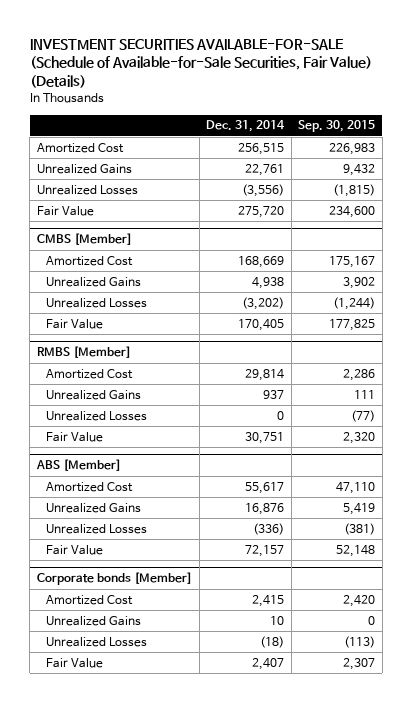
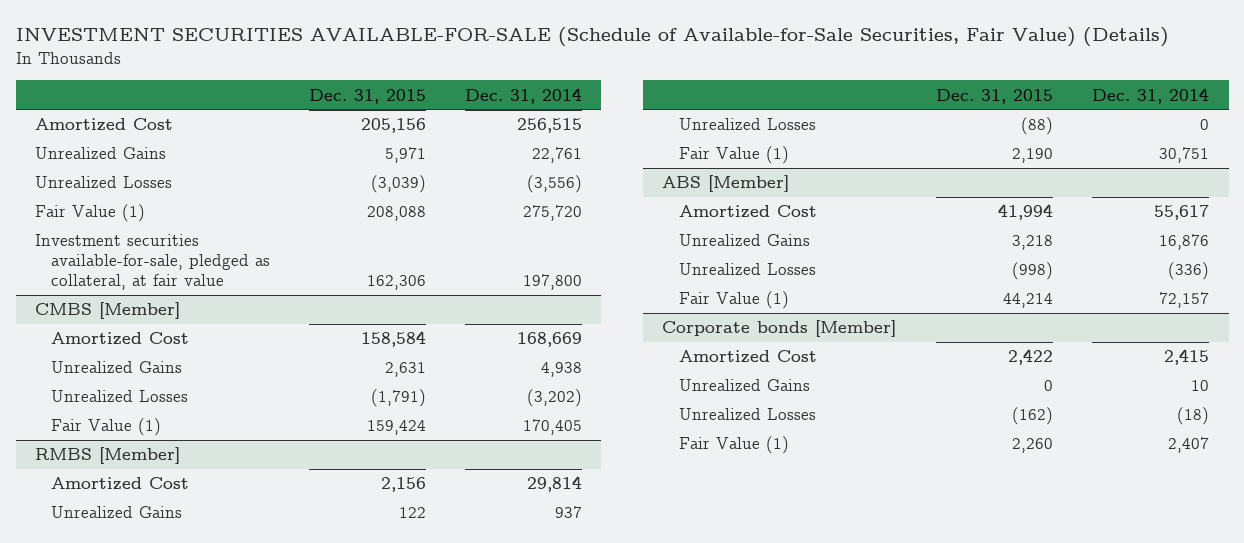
[298,120,376,133] Sep. 30, 2015 -> none
none -> [309,88,427,104] Dec. 31, 2015
[36,205,94,216] Fair Value -> [35,204,146,223] Fair Value (1)
none -> [35,234,271,291] Investment securities available-for-sale, pledged as collateral, at fair value
[45,318,103,329] Fair Value -> [51,418,162,437] Fair Value (1)
[45,431,103,442] Fair Value -> [678,146,789,165] Fair Value (1)
[45,544,103,555] Fair Value -> [678,291,789,310] Fair Value (1)
[45,657,103,668] Fair Value -> [678,436,789,455] Fair Value (1)

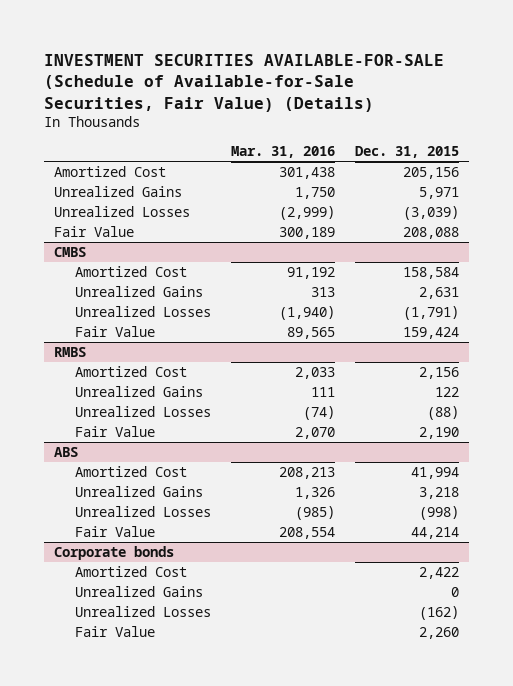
[465,87,583,104] Dec. 31, 2014 -> none
none -> [230,146,335,159] Mar. 31, 2016
[35,234,271,291] Investment securities available-for-sale, pledged as collateral, at fair value -> none
[35,204,146,223] Fair Value (1) -> [54,226,135,238] Fair Value
[35,302,181,320] CMBS [Member] -> [54,247,87,258] CMBS
[51,418,162,437] Fair Value (1) -> [74,326,155,338] Fair Value
[35,447,181,465] RMBS [Member] -> [54,347,87,358] RMBS
[678,146,789,165] Fair Value (1) -> [74,426,155,438] Fair Value
[662,175,790,193] ABS [Member] -> [54,447,79,458] ABS
[678,291,789,310] Fair Value (1) -> [74,526,155,538] Fair Value
[662,320,897,338] Corporate bonds [Member] -> [54,546,175,561] Corporate bonds
[678,436,789,455] Fair Value (1) -> [74,626,155,638] Fair Value

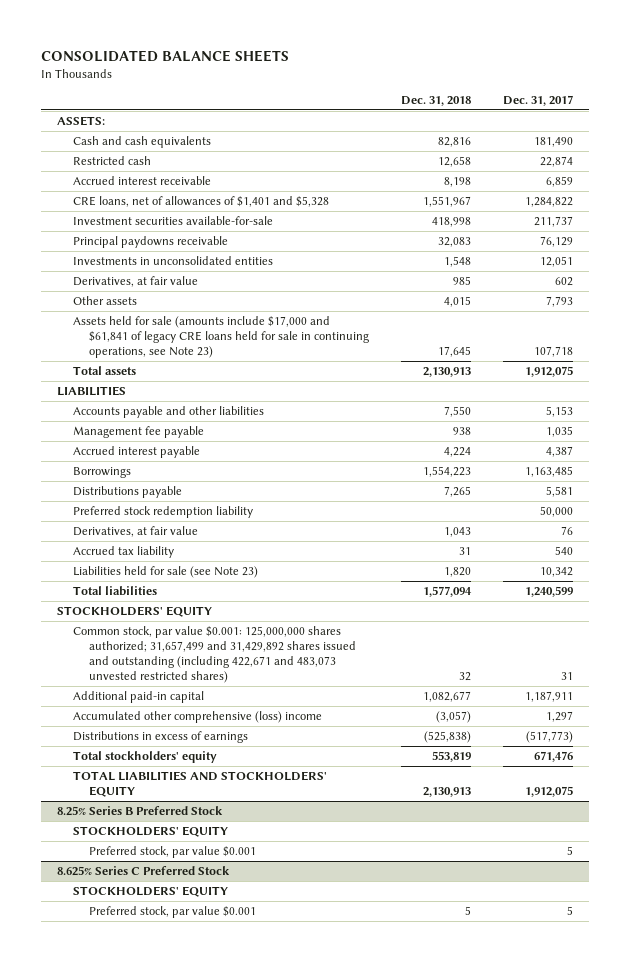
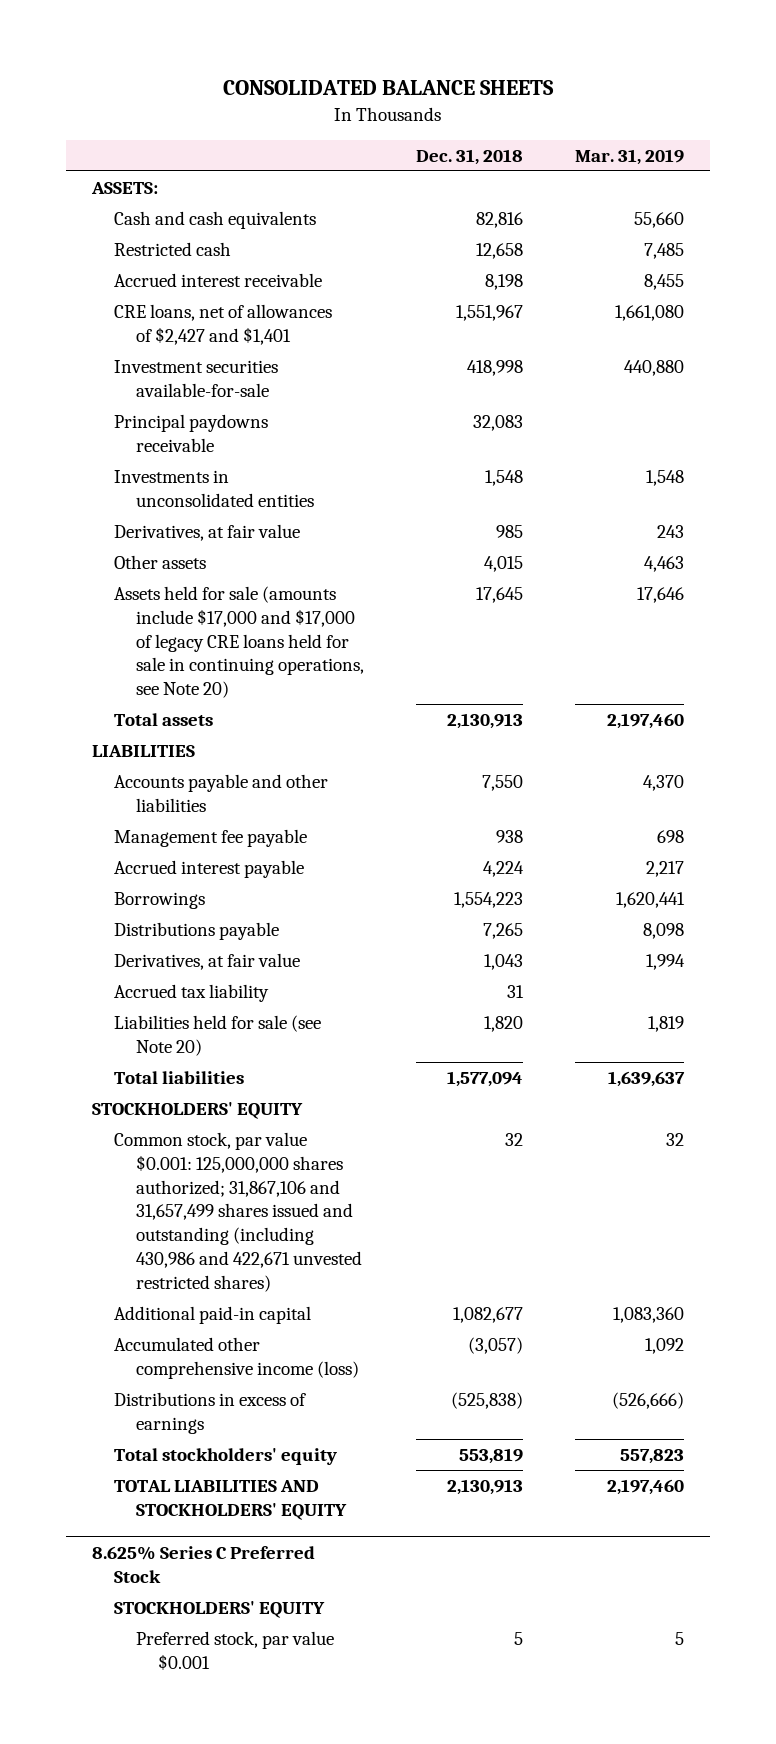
[503,95,574,107] Dec. 31, 2017 -> none
none -> [575,148,685,165] Mar. 31, 2019
[73,195,330,207] CRE loans, net of allowances of $1,401 and $5,328 -> [113,303,332,345] CRE loans, net of allowances of $2,427 and $1,401
[73,315,369,359] Assets held for sale (amounts include $17,000 and $61,841 of legacy CRE loans held for sale in continuing operations, see Note 23) -> [113,585,364,699] Assets held for sale (amounts include $17,000 and $17,000 of legacy CRE loans held for sale in continuing operations, see Note 20)
[73,505,254,518] Preferred stock redemption liability -> none
[73,565,259,578] Liabilities held for sale (see Note 23) -> [113,1014,321,1056] Liabilities held for sale (see Note 20)
[73,625,356,684] Common stock, par value $0.001: 125,000,000 shares authorized; 31,657,499 and 31,429,892 shares issued and outstanding (including 422,671 and 483,073 unvested restricted shares) -> [113,1131,362,1292] Common stock, par value $0.001: 125,000,000 shares authorized; 31,867,106 and 31,657,499 shares issued and outstanding (including 430,986 and 422,671 unvested restricted shares)
[73,710,323,723] Accumulated other comprehensive (loss) income -> [113,1336,359,1379] Accumulated other comprehensive income (loss)
[57,805,224,816] 8.25% Series B Preferred Stock -> none
[73,825,229,837] STOCKHOLDERS' EQUITY -> none
[88,845,256,858] Preferred stock, par value $0.001 -> none

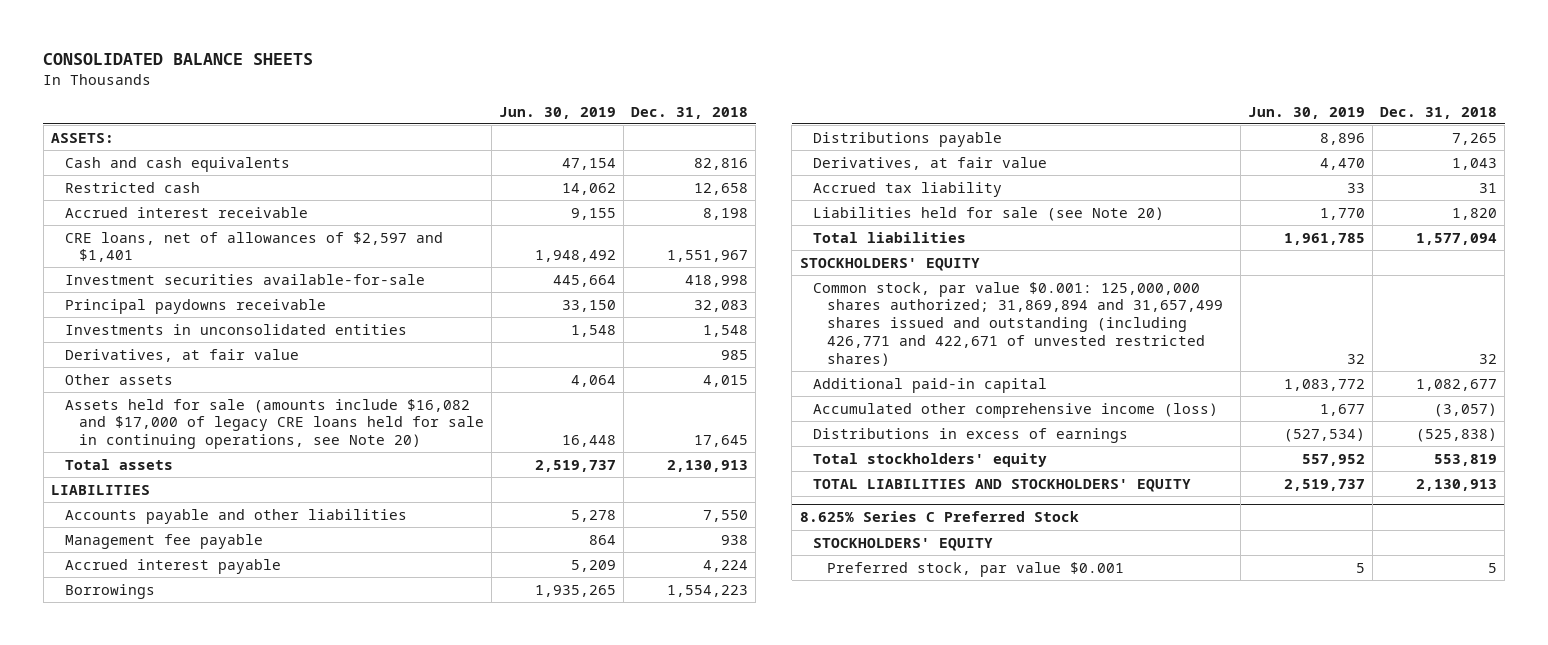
[575,148,685,165] Mar. 31, 2019 -> none
none -> [498,106,616,119] Jun. 30, 2019
[113,303,332,345] CRE loans, net of allowances of $2,427 and $1,401 -> [64,231,443,263] CRE loans, net of allowances of $2,597 and $1,401
[113,585,364,699] Assets held for sale (amounts include $17,000 and $17,000 of legacy CRE loans held for sale in continuing operations, see Note 20) -> [64,398,484,450] Assets held for sale (amounts include $16,082 and $17,000 of legacy CRE loans held for sale in continuing operations, see Note 20)
[113,1131,362,1292] Common stock, par value $0.001: 125,000,000 shares authorized; 31,867,106 and 31,657,499 shares issued and outstanding (including 430,986 and 422,671 unvested restricted shares) -> [813,281,1224,366] Common stock, par value $0.001: 125,000,000 shares authorized; 31,869,894 and 31,657,499 shares issued and outstanding (including 426,771 and 422,671 of unvested restricted shares)

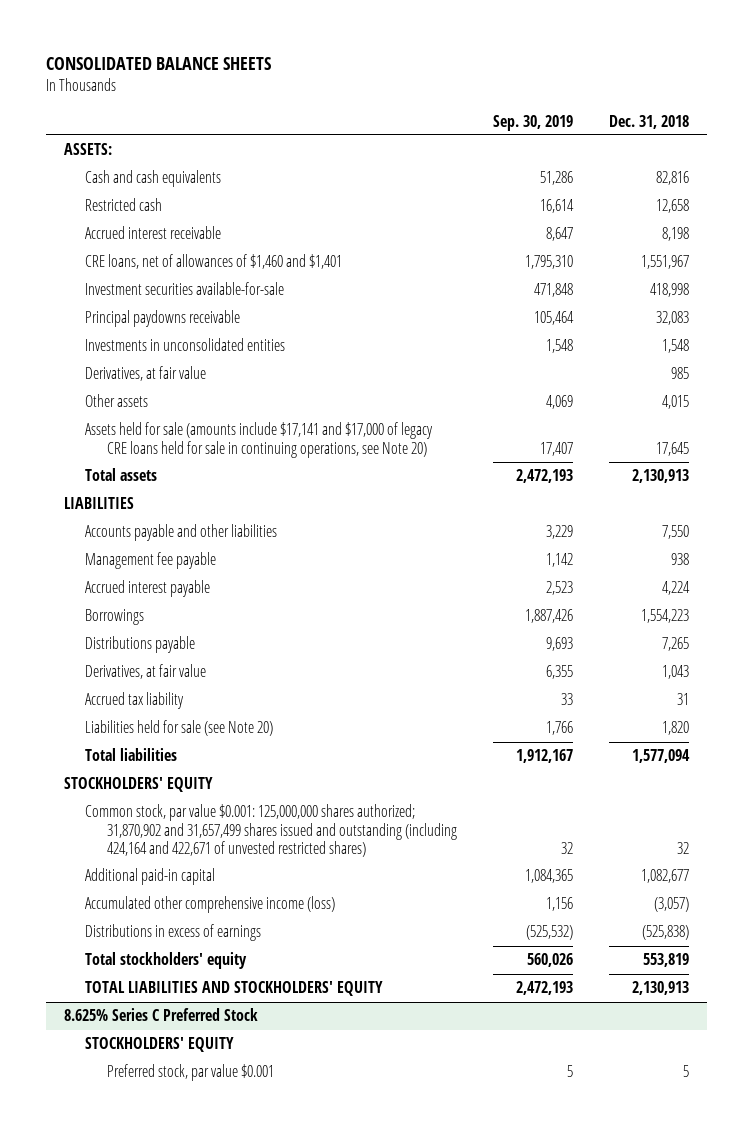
[498,106,616,119] Jun. 30, 2019 -> none
none -> [492,114,573,131] Sep. 30, 2019
[64,231,443,263] CRE loans, net of allowances of $2,597 and $1,401 -> [85,254,343,270] CRE loans, net of allowances of $1,460 and $1,401
[64,398,484,450] Assets held for sale (amounts include $16,082 and $17,000 of legacy CRE loans held for sale in continuing operations, see Note 20) -> [85,422,434,458] Assets held for sale (amounts include $17,141 and $17,000 of legacy CRE loans held for sale in continuing operations, see Note 20)
[813,281,1224,366] Common stock, par value $0.001: 125,000,000 shares authorized; 31,869,894 and 31,657,499 shares issued and outstanding (including 426,771 and 422,671 of unvested restricted shares) -> [85,804,457,857] Common stock, par value $0.001: 125,000,000 shares authorized; 31,870,902 and 31,657,499 shares issued and outstanding (including 424,164 and 422,671 of unvested restricted shares)

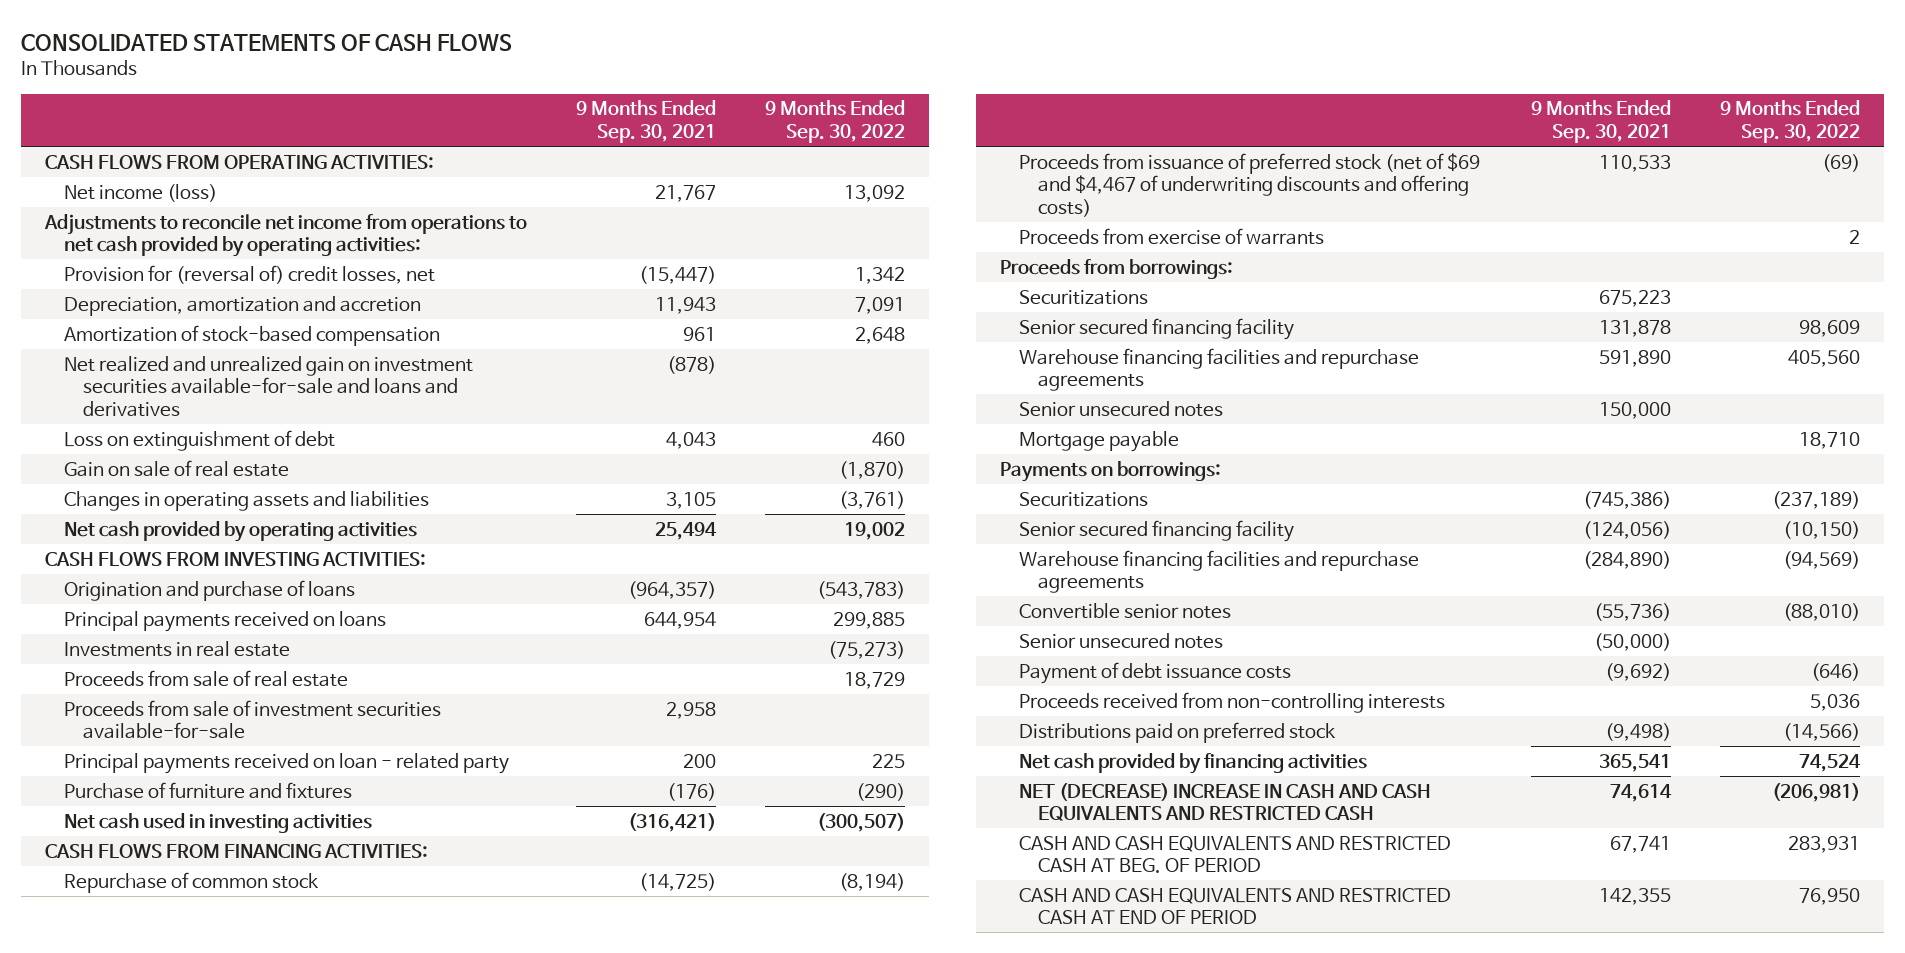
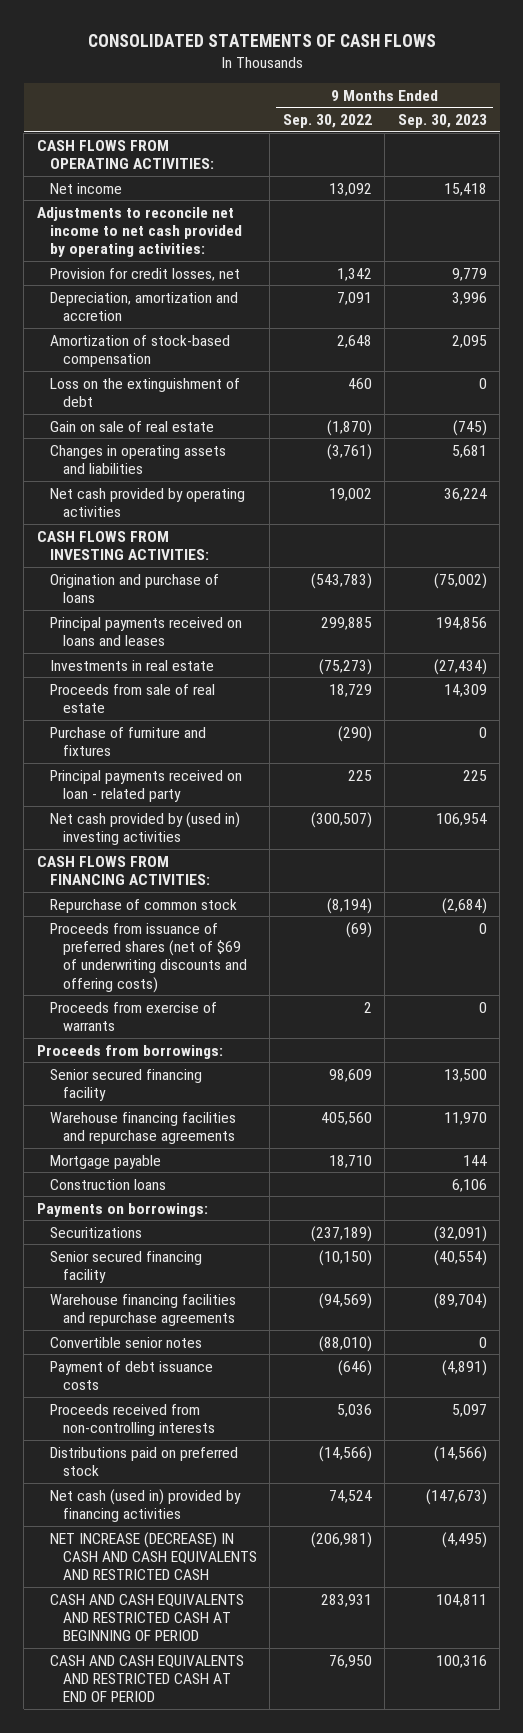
[576,100,717,144] 9 Months Ended Sep. 30, 2021 -> none
none -> [397,113,487,128] Sep. 30, 2023
[64,183,218,202] Net income (loss) -> [49,182,122,194] Net income
[44,213,528,258] Adjustments to reconcile net income from operations to net cash provided by operating activities: -> [36,206,242,258] Adjustments to reconcile net income to net cash provided by operating activities:
[64,264,436,284] Provision for (reversal of) credit losses, net -> [49,267,240,281] Provision for credit losses, net
[64,355,474,418] Net realized and unrealized gain on investment securities available-for-sale and loans and derivatives -> none
[64,429,336,451] Loss on extinguishment of debt -> [49,377,240,407] Loss on the extinguishment of debt
[64,610,387,632] Principal payments received on loans -> [49,616,242,646] Principal payments received on loans and leases
[64,699,442,740] Proceeds from sale of investment securities available-for-sale -> none
[64,752,510,774] Principal payments received on loan - related party -> [49,769,242,802] Principal payments received on loan - related party
[64,812,373,833] Net cash used in investing activities -> [49,811,240,845] Net cash provided by (used in) investing activities
[1018,152,1480,218] Proceeds from issuance of preferred stock (net of $69 and $4,467 of underwriting discounts and offering costs) -> [49,922,247,993] Proceeds from issuance of preferred shares (net of $69 of underwriting discounts and offering costs)
[1018,289,1148,305] Securitizations -> none
[1018,400,1223,417] Senior unsecured notes -> none
none -> [49,1178,166,1190] Construction loans
[1018,632,1223,649] Senior unsecured notes -> none
[1018,752,1367,774] Net cash provided by financing activities -> [49,1488,241,1522] Net cash (used in) provided by financing activities
[1018,782,1431,822] NET (DECREASE) INCREASE IN CASH AND CASH EQUIVALENTS AND RESTRICTED CASH -> [49,1531,257,1581] NET INCREASE (DECREASE) IN CASH AND CASH EQUIVALENTS AND RESTRICTED CASH
[1018,835,1451,874] CASH AND CASH EQUIVALENTS AND RESTRICTED CASH AT BEG. OF PERIOD -> [49,1593,244,1642] CASH AND CASH EQUIVALENTS AND RESTRICTED CASH AT BEGINNING OF PERIOD

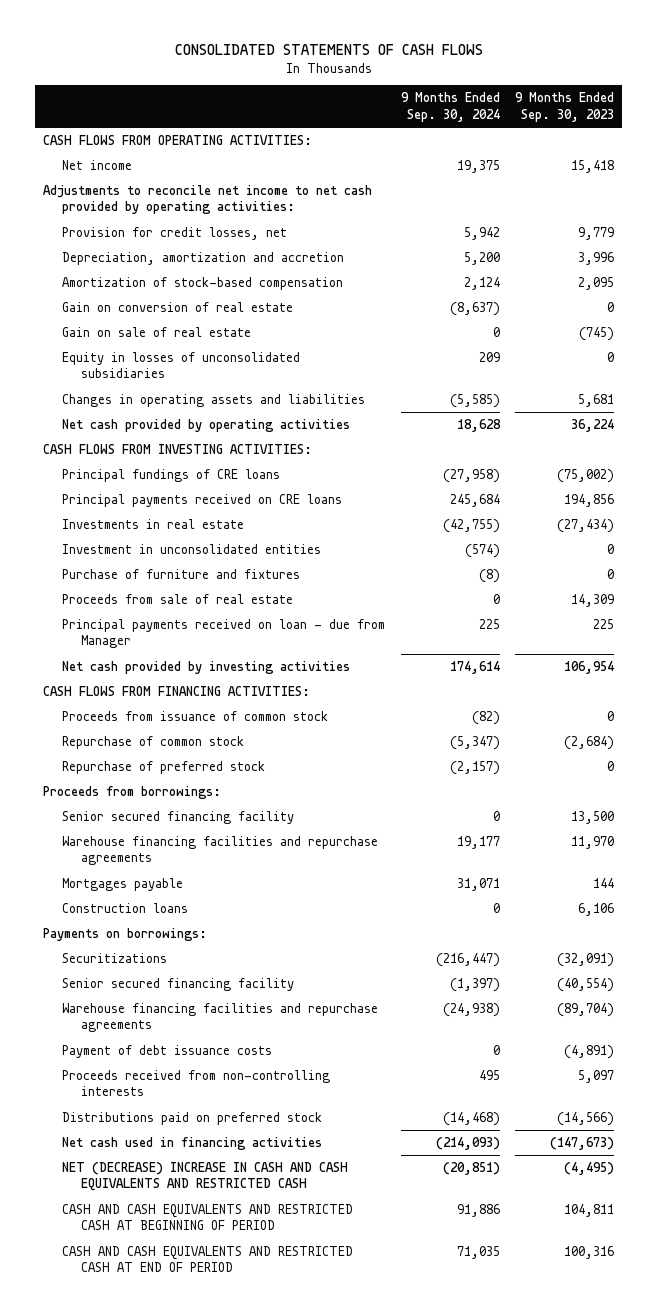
[282,113,372,128] Sep. 30, 2022 -> none
none -> [400,92,500,122] 9 Months Ended Sep. 30, 2024
[49,377,240,407] Loss on the extinguishment of debt -> none
none -> [62,302,294,313] Gain on conversion of real estate
none -> [62,352,301,379] Equity in losses of unconsolidated subsidiaries
[49,573,219,603] Origination and purchase of loans -> [62,469,281,483] Principal fundings of CRE loans
[49,616,242,646] Principal payments received on loans and leases -> [62,494,343,508] Principal payments received on CRE loans
none -> [62,544,322,555] Investment in unconsolidated entities
[49,683,215,713] Proceeds from sale of real estate -> [62,594,294,605] Proceeds from sale of real estate
[49,769,242,802] Principal payments received on loan - related party -> [62,619,386,649] Principal payments received on loan - due from Manager
[49,811,240,845] Net cash provided by (used in) investing activities -> [62,661,351,675] Net cash provided by investing activities
none -> [62,711,329,722] Proceeds from issuance of common stock
[49,922,247,993] Proceeds from issuance of preferred shares (net of $69 of underwriting discounts and offering costs) -> none
[49,1001,217,1031] Proceeds from exercise of warrants -> none
none -> [62,761,266,775] Repurchase of preferred stock
[49,1154,161,1169] Mortgage payable -> [62,878,184,892] Mortgages payable
[49,1336,202,1348] Convertible senior notes -> none
[49,1488,241,1522] Net cash (used in) provided by financing activities -> [62,1137,323,1151] Net cash used in financing activities
[49,1531,257,1581] NET INCREASE (DECREASE) IN CASH AND CASH EQUIVALENTS AND RESTRICTED CASH -> [62,1162,349,1192] NET (DECREASE) INCREASE IN CASH AND CASH EQUIVALENTS AND RESTRICTED CASH

